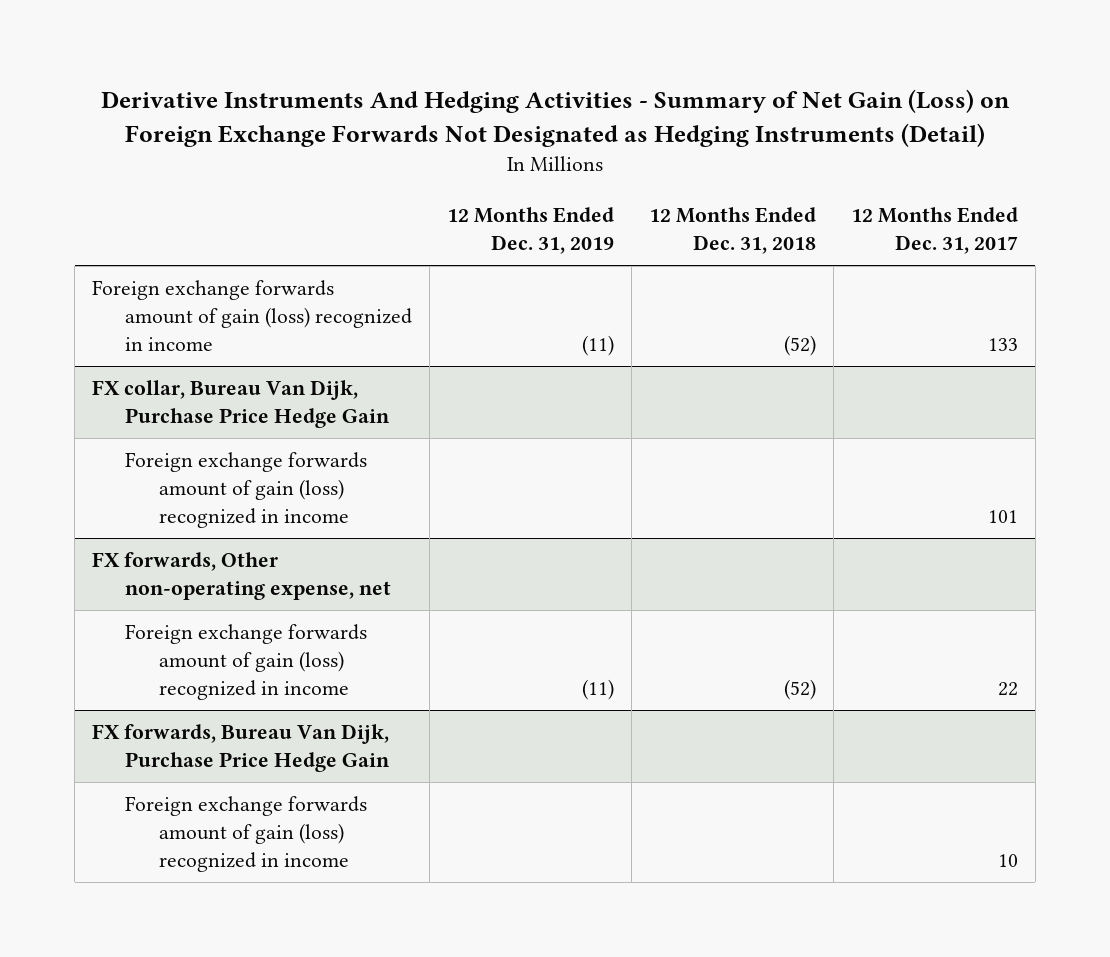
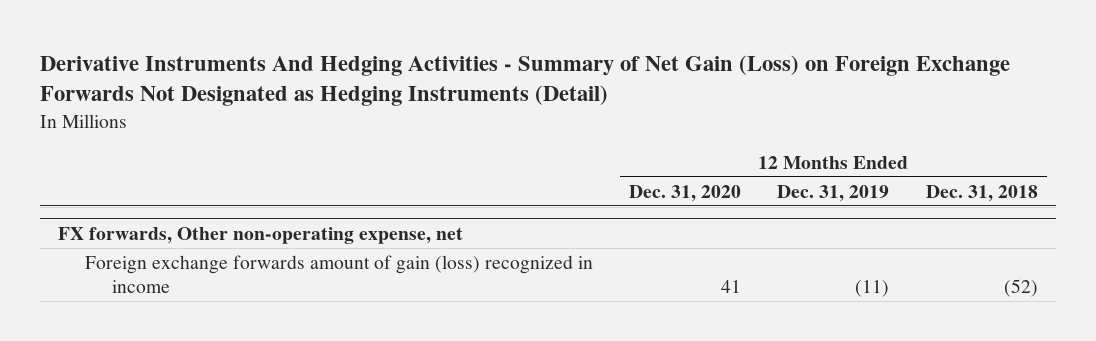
[850,207,1018,254] 12 Months Ended Dec. 31, 2017 -> none
none -> [629,184,742,202] Dec. 31, 2020
[92,280,413,351] Foreign exchange forwards amount of gain (loss) recognized in income -> none
[92,380,391,428] FX collar, Bureau Van Dijk, Purchase Price Hedge Gain -> none
[125,452,368,528] Foreign exchange forwards amount of gain (loss) recognized in income -> none
[92,724,391,772] FX forwards, Bureau Van Dijk, Purchase Price Hedge Gain -> none
[125,796,368,872] Foreign exchange forwards amount of gain (loss) recognized in income -> none

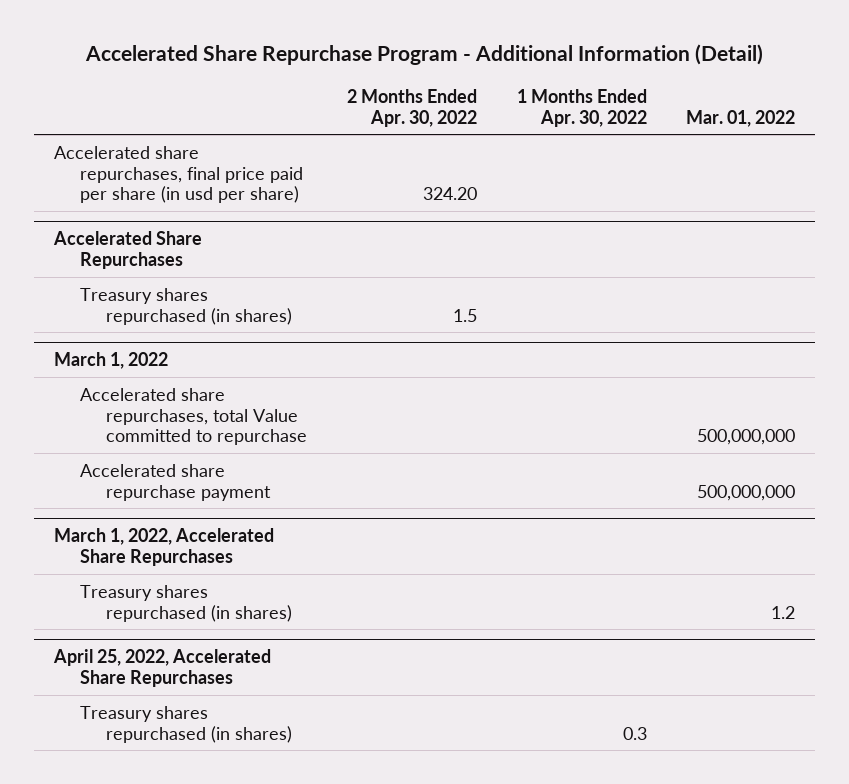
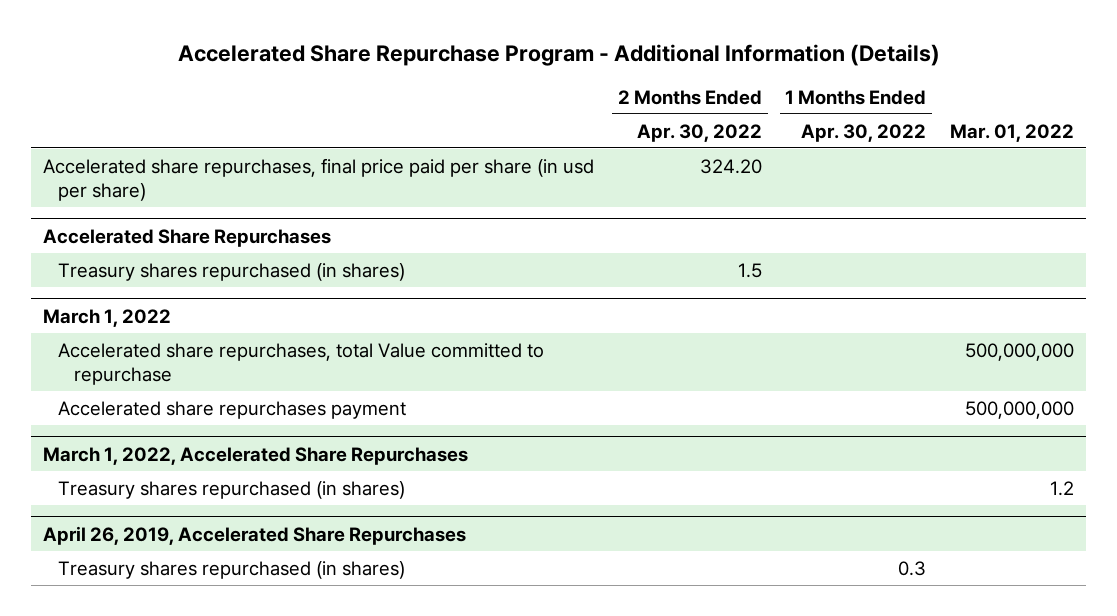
[84,44,763,66] Accelerated Share Repurchase Program - Additional Information (Detail) -> [177,43,940,66] Accelerated Share Repurchase Program - Additional Information (Details)
[79,463,272,501] Accelerated share repurchase payment -> [58,400,407,419] Accelerated share repurchases payment
[52,649,271,687] April 25, 2022, Accelerated Share Repurchases -> [42,525,466,545] April 26, 2019, Accelerated Share Repurchases

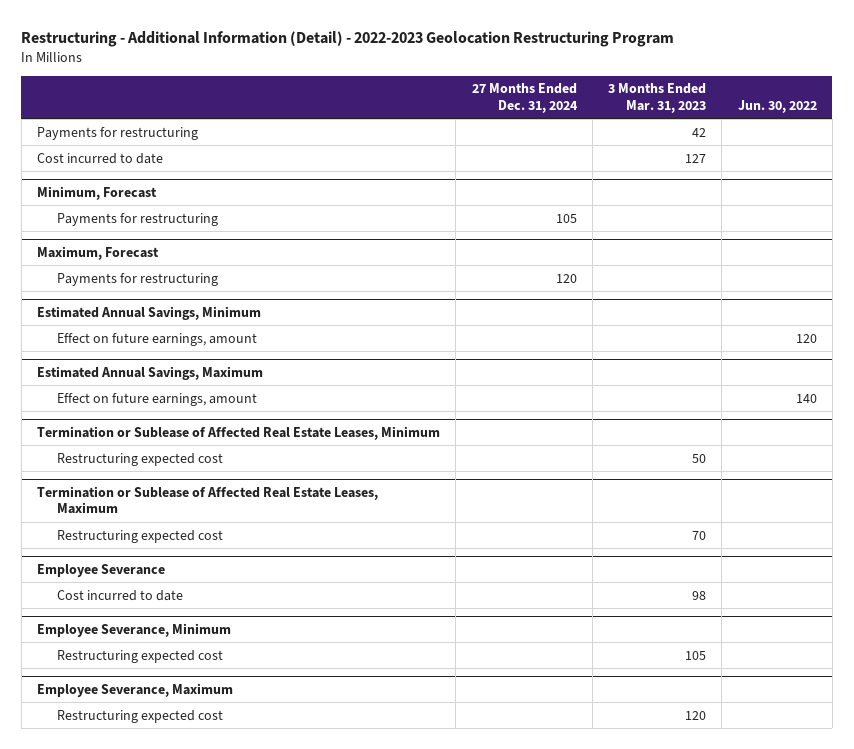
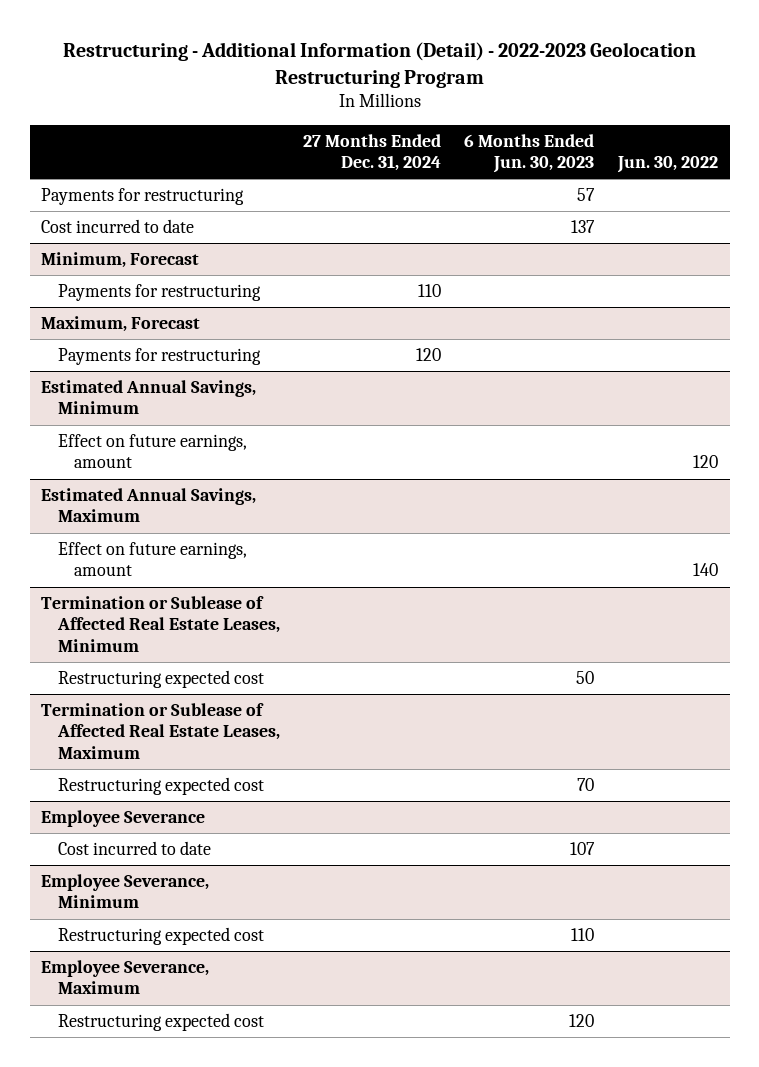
[608,83,707,113] 3 Months Ended Mar. 31, 2023 -> none
none -> [464,133,595,174] 6 Months Ended Jun. 30, 2023
[555,213,577,223] 105 -> [417,283,441,297] 110

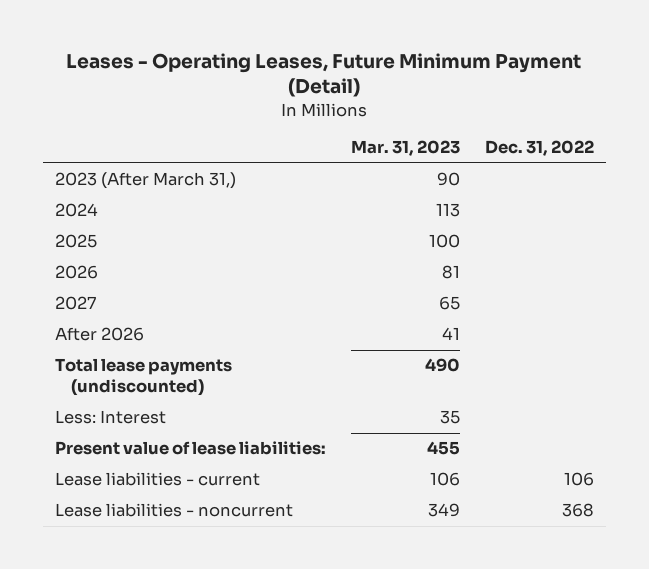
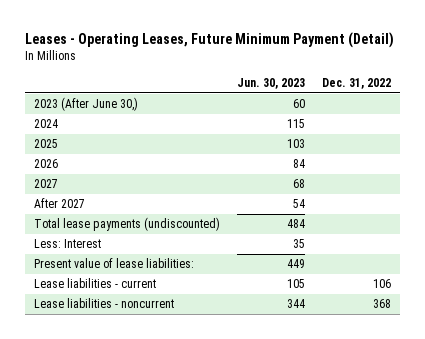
[350,140,460,157] Mar. 31, 2023 -> none
none -> [236,77,305,89] Jun. 30, 2023
[55,172,237,190] 2023 (After March 31,) -> [33,97,138,112] 2023 (After June 30,)
[55,327,145,342] After 2026 -> [33,198,85,209] After 2027

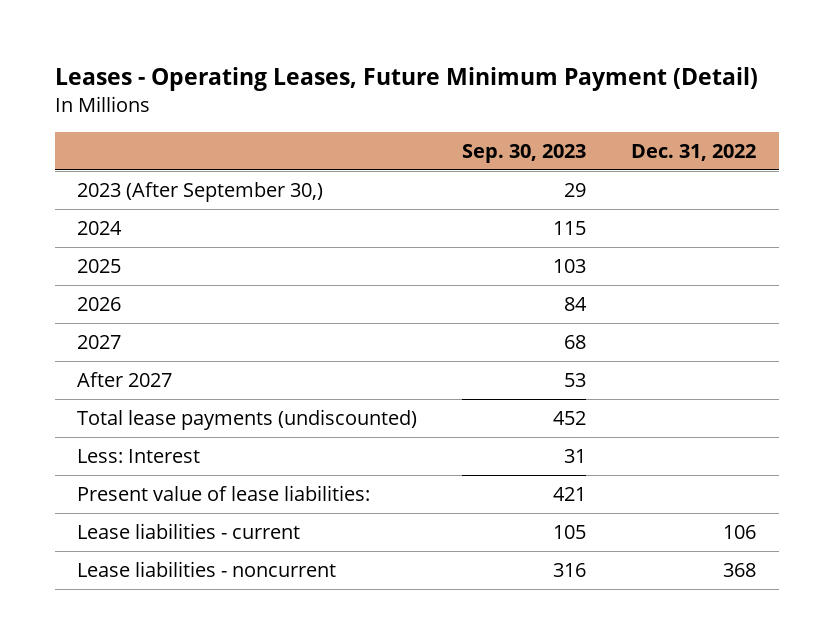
[236,77,305,89] Jun. 30, 2023 -> none
none -> [462,143,587,163] Sep. 30, 2023
[33,97,138,112] 2023 (After June 30,) -> [77,182,324,203] 2023 (After September 30,)

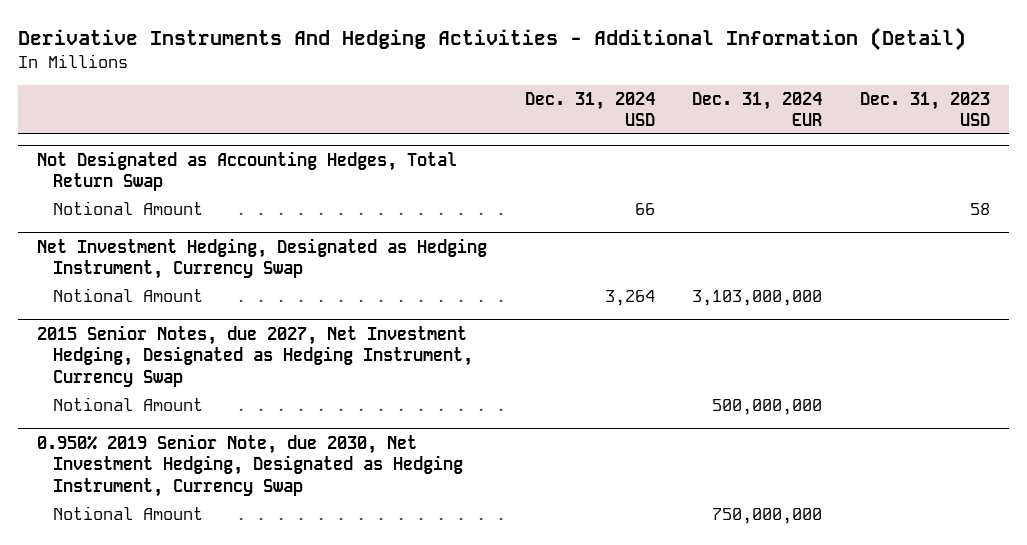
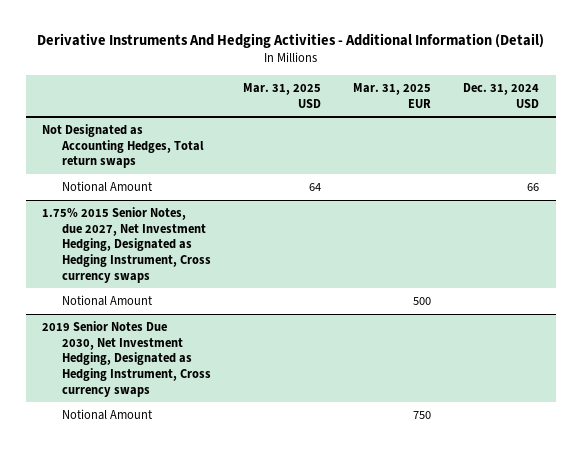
[692,91,823,127] Dec. 31, 2024 EUR -> none
[860,91,991,127] Dec. 31, 2023 USD -> none
none -> [242,82,321,108] Mar. 31, 2025 USD
none -> [353,82,432,108] Mar. 31, 2025 EUR
[36,150,457,192] Not Designated as Accounting Hedges, Total Return Swap -> [41,123,204,169] Not Designated as Accounting Hedges, Total return swaps
[36,237,487,280] Net Investment Hedging, Designated as Hedging Instrument, Currency Swap -> none
[53,287,204,302] Notional Amount -> none
[36,324,474,388] 2015 Senior Notes, due 2027, Net Investment Hedging, Designated as Hedging Instrument, Currency Swap -> [41,206,211,283] 1.75% 2015 Senior Notes, due 2027, Net Investment Hedging, Designated as Hedging Instrument, Cross currency swaps
[36,433,464,498] 0.950% 2019 Senior Note, due 2030, Net Investment Hedging, Designated as Hedging Instrument, Currency Swap -> [41,320,211,397] 2019 Senior Notes Due 2030, Net Investment Hedging, Designated as Hedging Instrument, Cross currency swaps

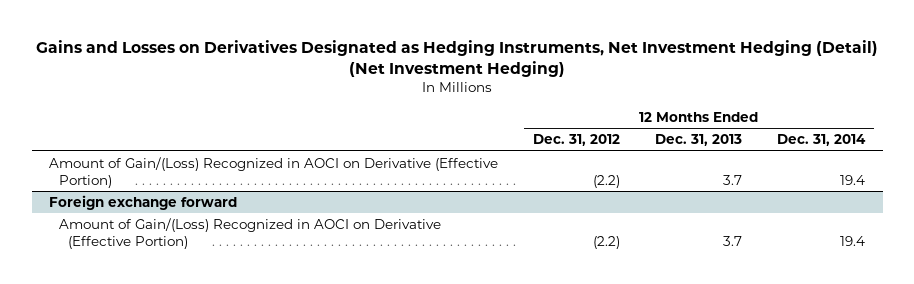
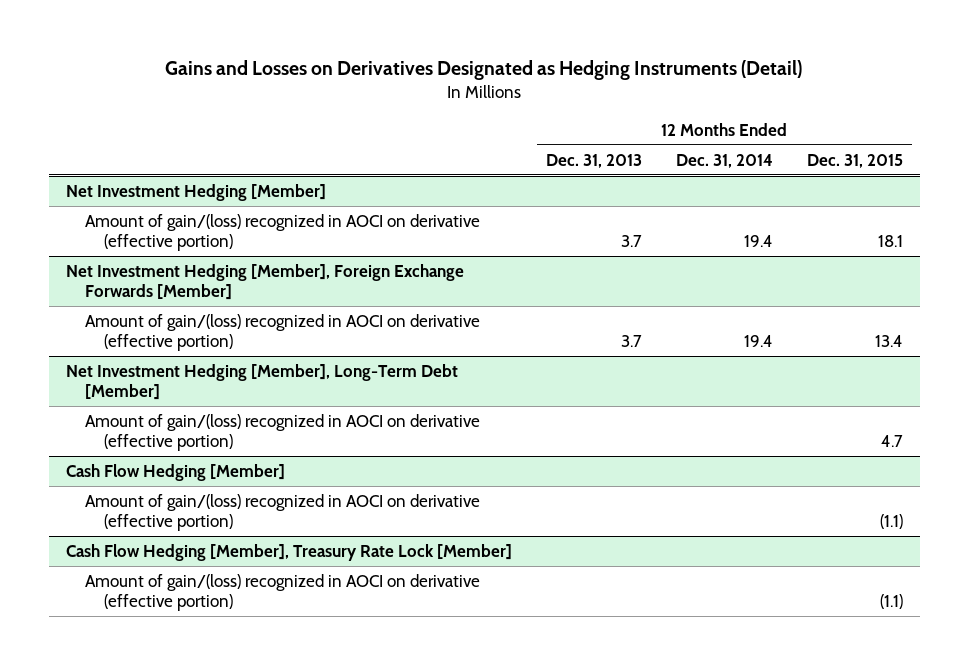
[36,39,879,77] Gains and Losses on Derivatives Designated as Hedging Instruments, Net Investment Hedging (Detail) (Net Investment Hedging) -> [165,59,803,80] Gains and Losses on Derivatives Designated as Hedging Instruments (Detail)
[533,134,621,147] Dec. 31, 2012 -> none
none -> [807,153,904,168] Dec. 31, 2015
[49,156,499,188] Amount of Gain/(Loss) Recognized in AOCI on Derivative (Effective Portion) -> none
none -> [65,183,326,201] Net Investment Hedging [Member]
none -> [85,213,481,251] Amount of gain/(loss) recognized in AOCI on derivative (effective portion)
[49,194,238,210] Foreign exchange forward -> [65,263,464,300] Net Investment Hedging [Member], Foreign Exchange Forwards [Member]
[58,217,441,249] Amount of Gain/(Loss) Recognized in AOCI on Derivative (Effective Portion) -> [85,313,481,351] Amount of gain/(loss) recognized in AOCI on derivative (effective portion)
none -> [65,363,458,400] Net Investment Hedging [Member], Long-Term Debt [Member]
none -> [85,413,481,451] Amount of gain/(loss) recognized in AOCI on derivative (effective portion)
none -> [65,463,285,481] Cash Flow Hedging [Member]
none -> [85,493,481,531] Amount of gain/(loss) recognized in AOCI on derivative (effective portion)
none -> [65,543,512,561] Cash Flow Hedging [Member], Treasury Rate Lock [Member]
none -> [85,573,481,611] Amount of gain/(loss) recognized in AOCI on derivative (effective portion)

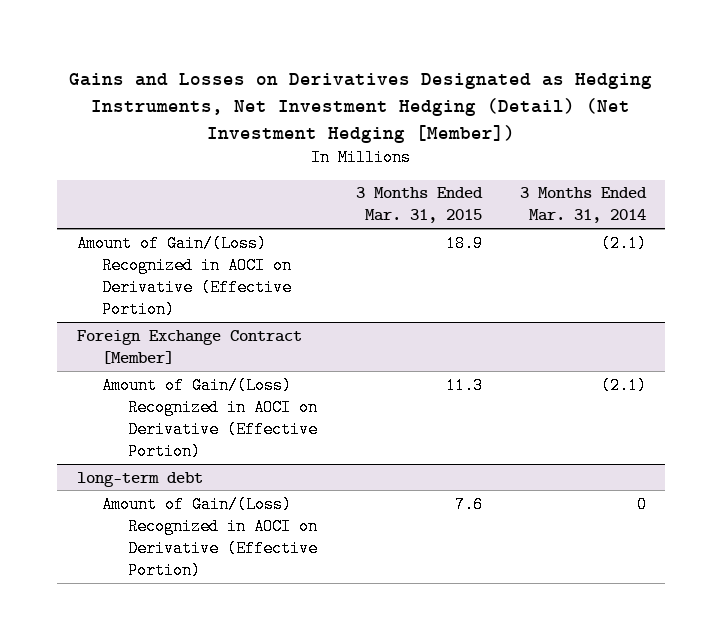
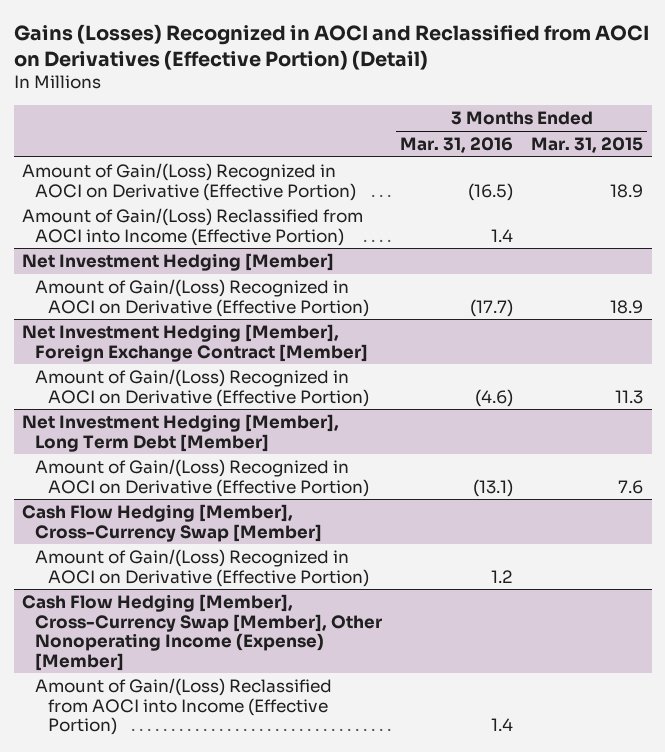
[69,72,653,143] Gains and Losses on Derivatives Designated as Hedging Instruments, Net Investment Hedging (Detail) (Net Investment Hedging [Member]) -> [13,23,649,70] Gains (Losses) Recognized in AOCI and Reclassified from AOCI on Derivatives (Effective Portion) (Detail)
[520,187,648,224] 3 Months Ended Mar. 31, 2014 -> none
none -> [400,137,514,154] Mar. 31, 2016
none -> [22,208,364,246] Amount of Gain/(Loss) Reclassified from AOCI into Income (Effective Portion)
none -> [22,253,335,272] Net Investment Hedging [Member]
none -> [35,279,370,317] Amount of Gain/(Loss) Recognized in AOCI on Derivative (Effective Portion)
[76,329,302,364] Foreign Exchange Contract [Member] -> [22,324,369,362] Net Investment Hedging [Member], Foreign Exchange Contract [Member]
[76,471,203,487] long-term debt -> [22,414,340,452] Net Investment Hedging [Member], Long Term Debt [Member]
none -> [22,504,323,542] Cash Flow Hedging [Member], Cross-Currency Swap [Member]
none -> [35,549,370,587] Amount of Gain/(Loss) Recognized in AOCI on Derivative (Effective Portion)
none -> [22,594,383,671] Cash Flow Hedging [Member], Cross-Currency Swap [Member], Other Nonoperating Income (Expense) [Member]
none -> [35,678,333,736] Amount of Gain/(Loss) Reclassified from AOCI into Income (Effective Portion)

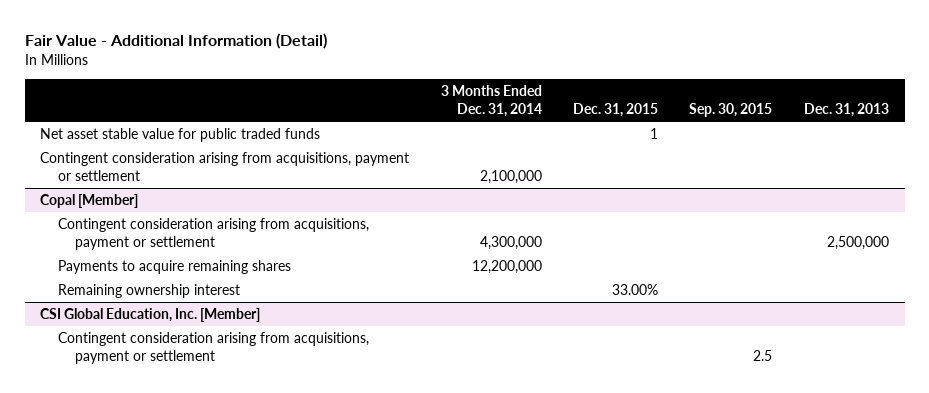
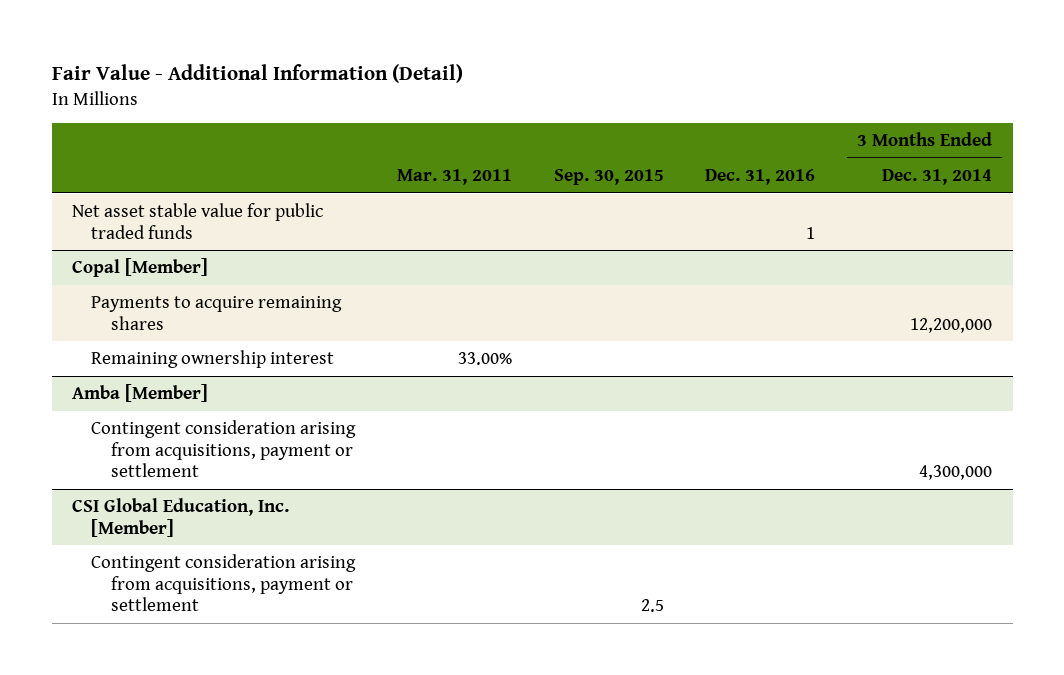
[573,102,659,117] Dec. 31, 2015 -> none
[803,102,889,117] Dec. 31, 2013 -> none
none -> [397,168,513,185] Mar. 31, 2011
none -> [705,168,816,185] Dec. 31, 2016
[40,152,410,182] Contingent consideration arising from acquisitions, payment or settlement -> none
[57,218,369,251] Contingent consideration arising from acquisitions, payment or settlement -> none
none -> [72,384,209,403] Amba [Member]
none -> [91,420,357,477] Contingent consideration arising from acquisitions, payment or settlement

